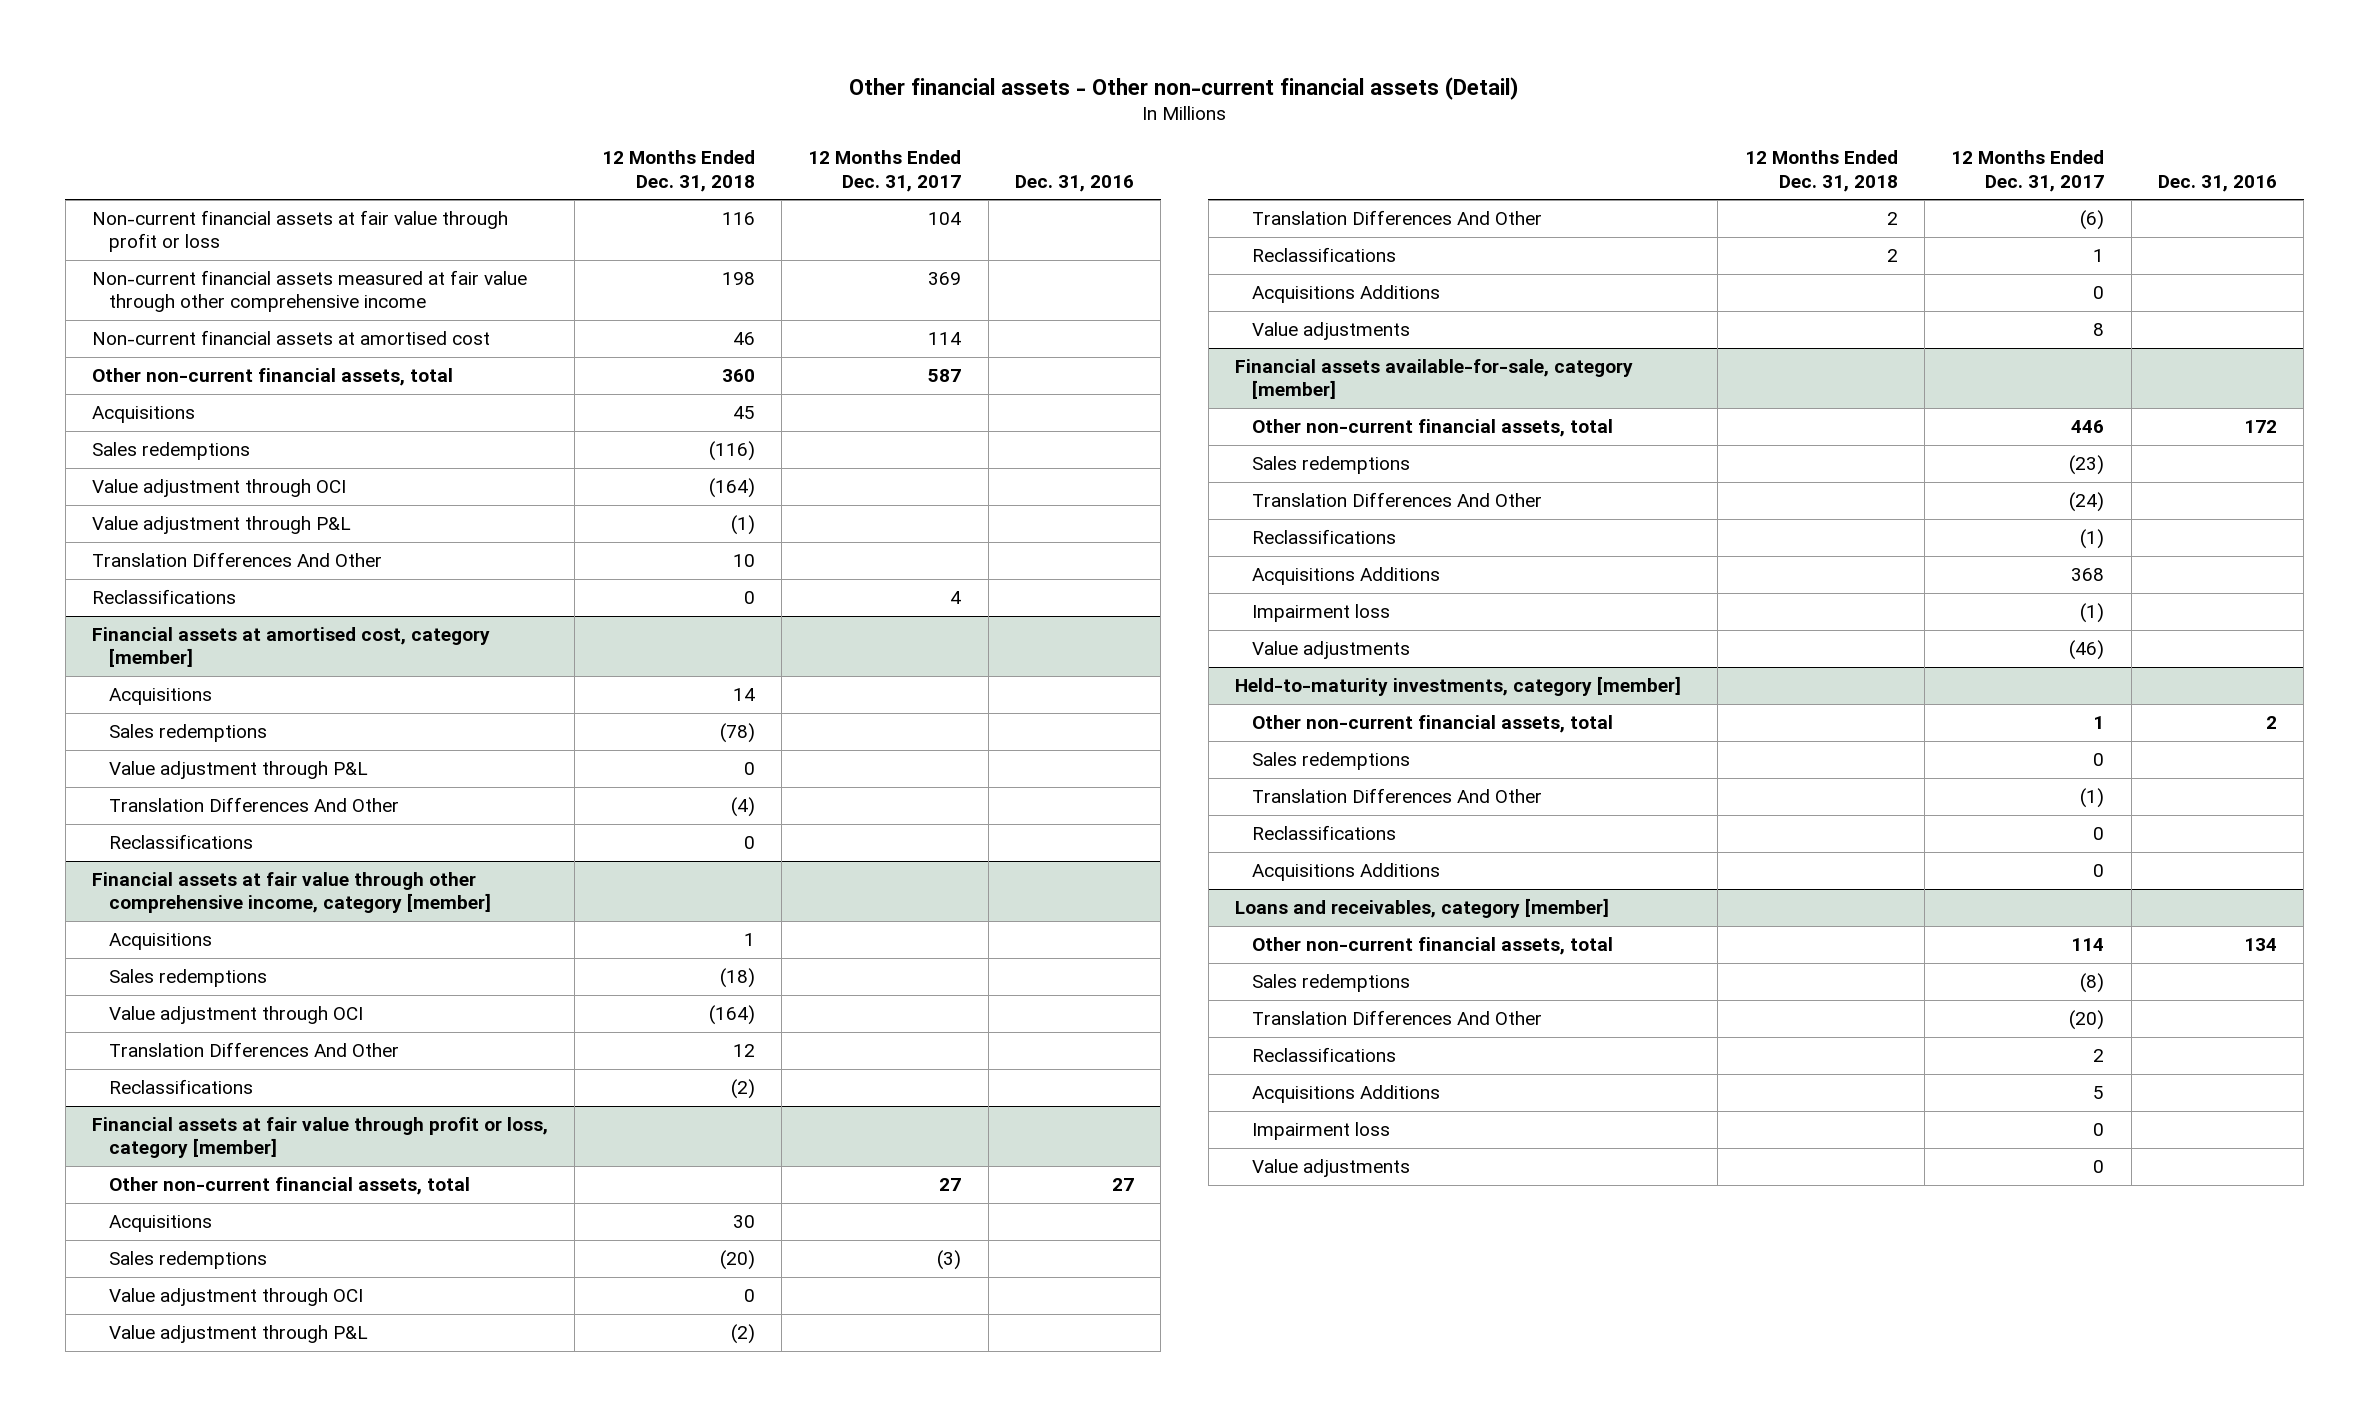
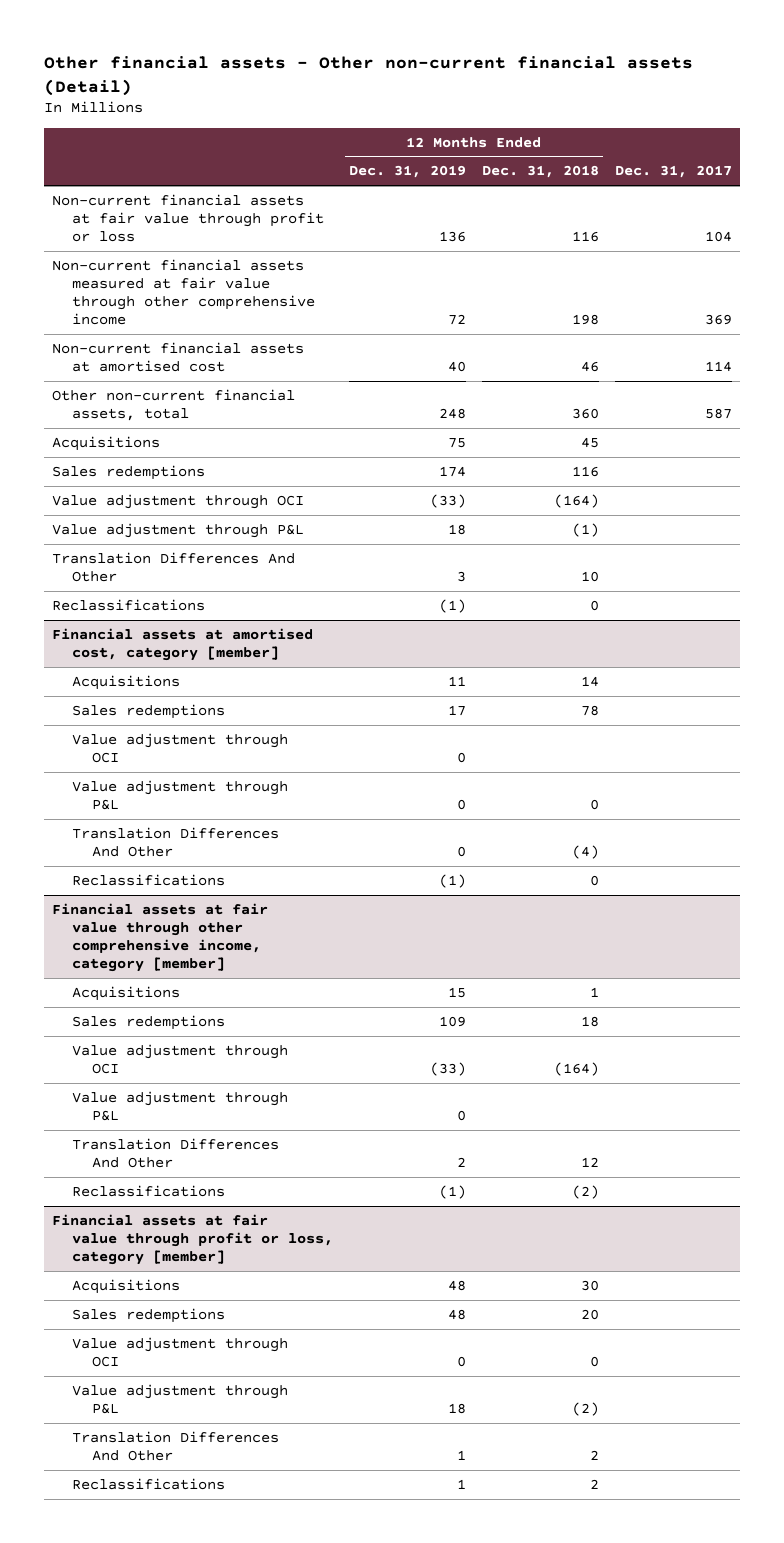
[808,150,962,192] 12 Months Ended Dec. 31, 2017 -> none
[1014,174,1134,192] Dec. 31, 2016 -> none
none -> [348,165,466,179] Dec. 31, 2019
none -> [614,165,732,179] Dec. 31, 2017
[708,441,755,462] (116) -> [571,465,599,477] 116
[719,723,755,744] (78) -> [580,704,599,716] 78
none -> [71,732,288,763] Value adjustment through OCI
[719,968,755,989] (18) -> [580,1015,599,1027] 18
none -> [71,1090,288,1121] Value adjustment through P&L
[108,1177,470,1196] Other non-current financial assets, total -> none
[719,1250,755,1271] (20) -> [580,1308,599,1320] 20
[1251,285,1440,304] Acquisitions Additions -> none
[1251,322,1410,341] Value adjustments -> none
[1235,359,1634,400] Financial assets available-for-sale, category [member] -> none
[1251,419,1613,438] Other non-current financial assets, total -> none
[1251,456,1410,475] Sales redemptions -> none
[1251,492,1542,508] Translation Differences And Other -> none
[1251,529,1396,545] Reclassifications -> none
[1251,567,1440,586] Acquisitions Additions -> none
[1251,604,1390,623] Impairment loss -> none
[1251,641,1410,660] Value adjustments -> none
[1235,676,1682,697] Held-to-maturity investments, category [member] -> none
[1251,715,1613,734] Other non-current financial assets, total -> none
[1251,752,1410,771] Sales redemptions -> none
[1251,788,1542,804] Translation Differences And Other -> none
[1251,825,1396,841] Reclassifications -> none
[1251,863,1440,882] Acquisitions Additions -> none
[1235,898,1610,919] Loans and receivables, category [member] -> none
[1251,937,1613,956] Other non-current financial assets, total -> none
[1251,974,1410,993] Sales redemptions -> none
[1251,1010,1542,1026] Translation Differences And Other -> none
[1251,1047,1396,1063] Reclassifications -> none
[1251,1085,1440,1104] Acquisitions Additions -> none
[1251,1122,1390,1141] Impairment loss -> none
[1251,1159,1410,1178] Value adjustments -> none

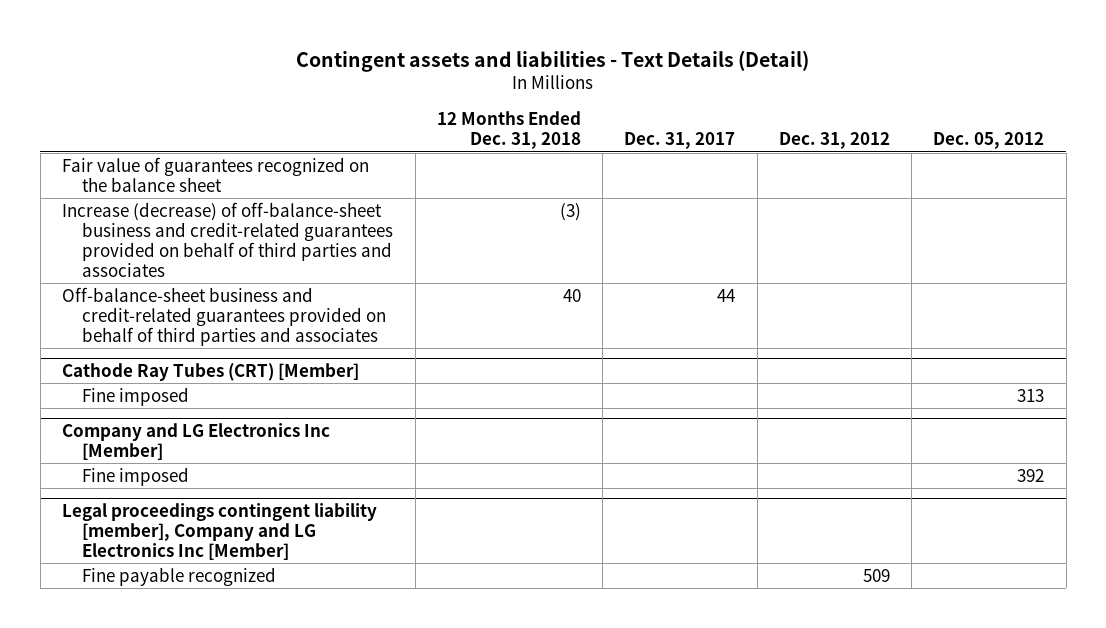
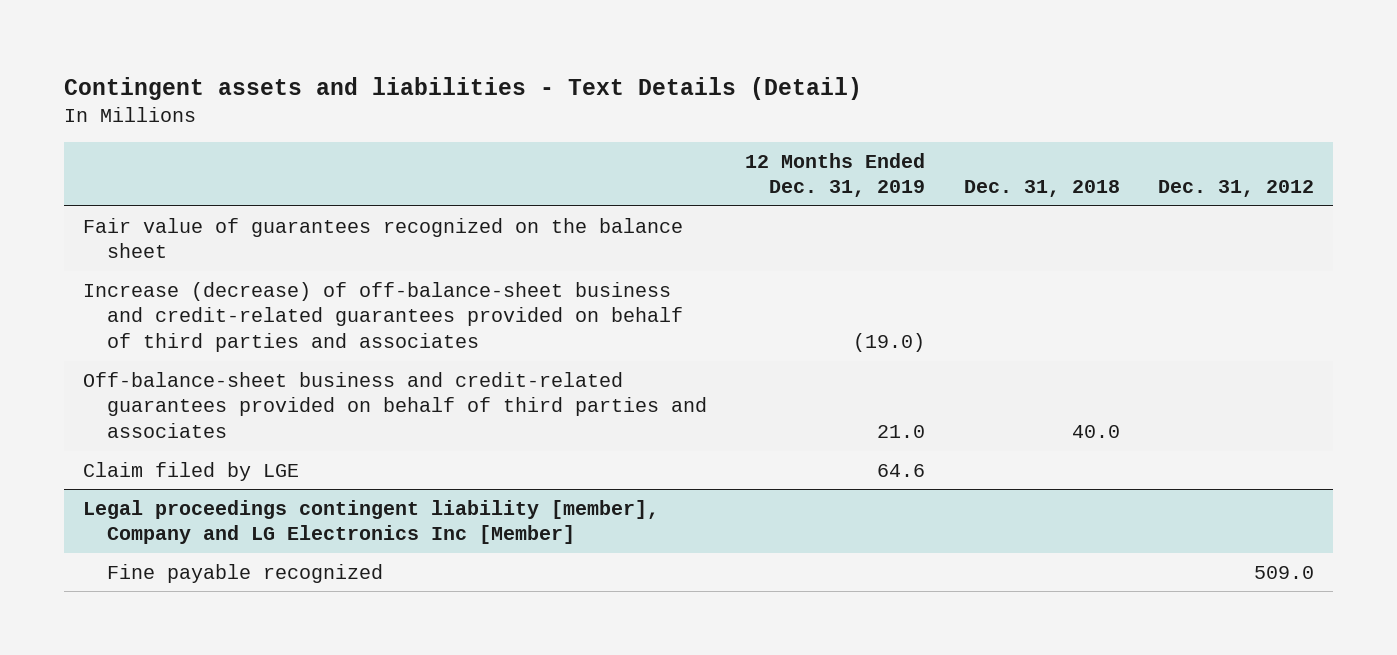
[436,111,581,150] 12 Months Ended Dec. 31, 2018 -> none
[624,132,736,150] Dec. 31, 2017 -> none
[933,132,1045,150] Dec. 05, 2012 -> none
none -> [745,152,926,198] 12 Months Ended Dec. 31, 2019
none -> [963,180,1120,198] Dec. 31, 2018
[61,362,359,381] Cathode Ray Tubes (CRT) [Member] -> none
[82,386,190,406] Fine imposed -> none
[61,422,330,460] Company and LG Electronics Inc [Member] -> none
[82,466,190,486] Fine imposed -> none
none -> [82,461,299,481] Claim filed by LGE
[862,568,890,582] 509 -> [1254,565,1315,579] 509.0

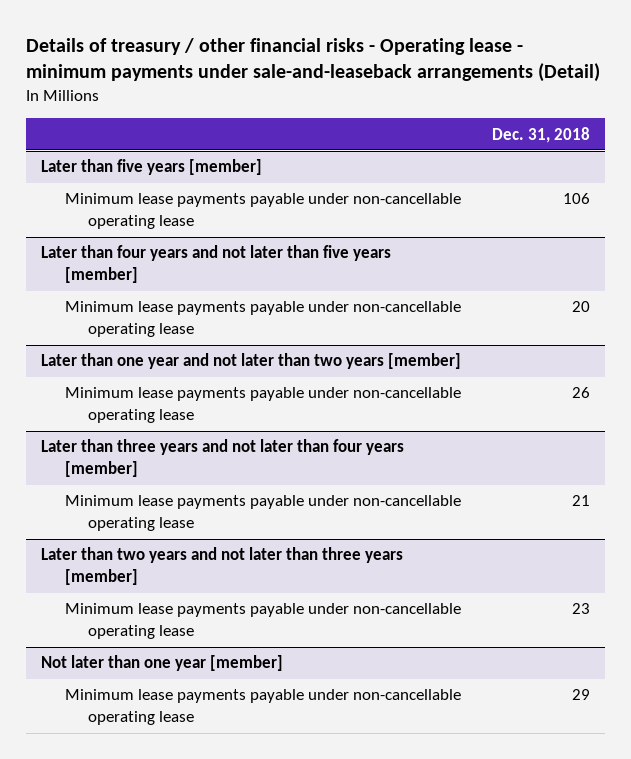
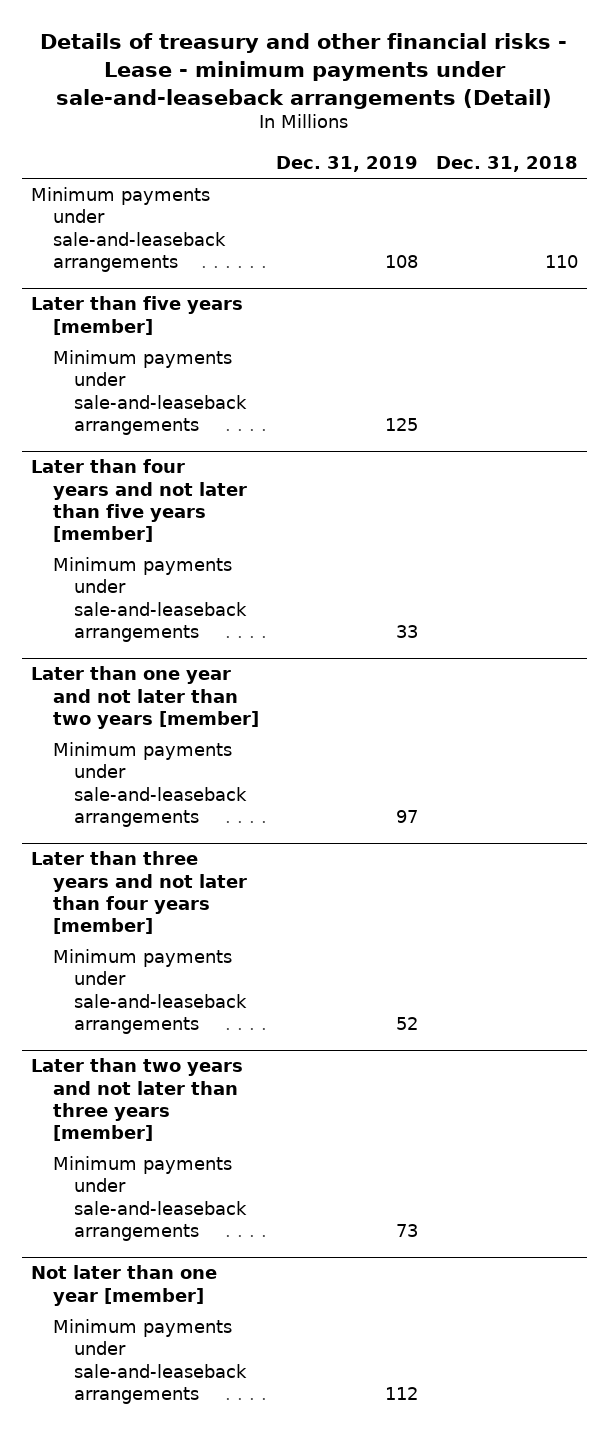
[25,38,600,83] Details of treasury / other financial risks - Operating lease - minimum payments under sale-and-leaseback arrangements (Detail) -> [40,33,568,109] Details of treasury and other financial risks - Lease - minimum payments under sale-and-leaseback arrangements (Detail)
none -> [276,155,419,172] Dec. 31, 2019
none -> [30,187,226,272] Minimum payments under sale-and-leaseback arrangements
[64,193,461,230] Minimum lease payments payable under non-cancellable operating lease -> none
none -> [52,350,248,435] Minimum payments under sale-and-leaseback arrangements
[64,301,461,338] Minimum lease payments payable under non-cancellable operating lease -> none
none -> [52,557,248,642] Minimum payments under sale-and-leaseback arrangements
[64,387,461,424] Minimum lease payments payable under non-cancellable operating lease -> none
none -> [52,742,248,827] Minimum payments under sale-and-leaseback arrangements
[64,495,461,532] Minimum lease payments payable under non-cancellable operating lease -> none
none -> [52,949,248,1034] Minimum payments under sale-and-leaseback arrangements
[64,603,461,640] Minimum lease payments payable under non-cancellable operating lease -> none
none -> [52,1156,248,1241] Minimum payments under sale-and-leaseback arrangements
[64,689,461,726] Minimum lease payments payable under non-cancellable operating lease -> none
none -> [52,1319,248,1404] Minimum payments under sale-and-leaseback arrangements

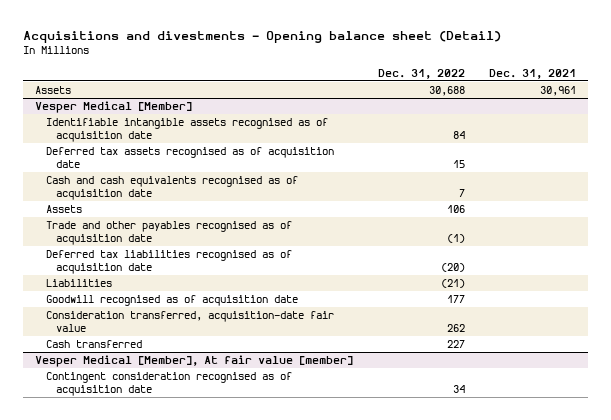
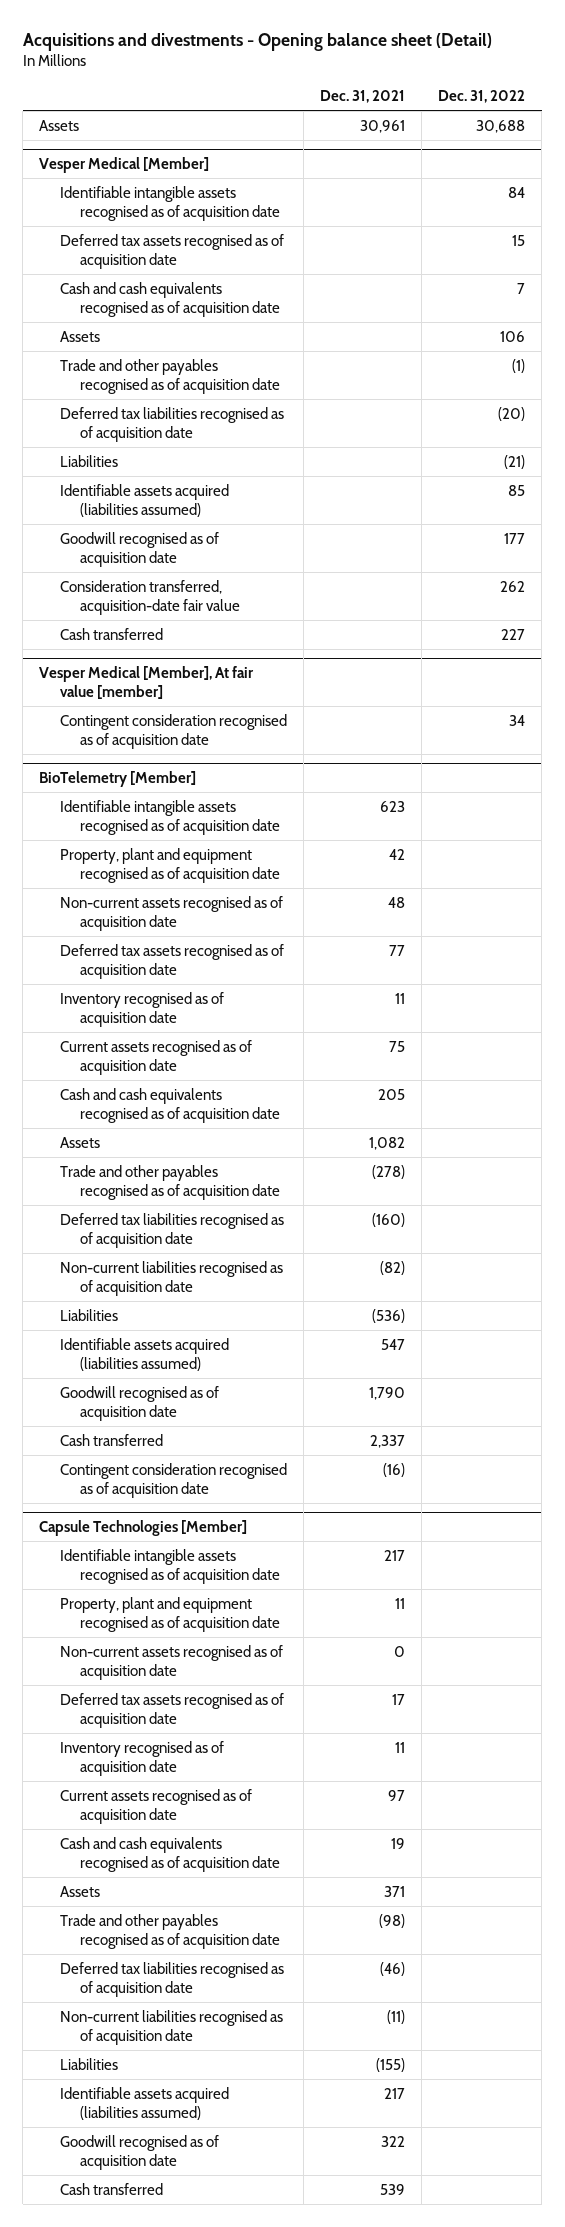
none -> [59,483,229,517] Identifiable assets acquired (liabilities assumed)
none -> [39,771,197,788] BioTelemetry [Member]
none -> [59,799,281,835] Identifiable intangible assets recognised as of acquisition date
none -> [59,847,281,883] Property, plant and equipment recognised as of acquisition date
none -> [59,895,283,931] Non-current assets recognised as of acquisition date
none -> [59,943,284,979] Deferred tax assets recognised as of acquisition date
none -> [59,991,224,1027] Inventory recognised as of acquisition date
none -> [59,1039,252,1075] Current assets recognised as of acquisition date
none -> [59,1087,281,1123] Cash and cash equivalents recognised as of acquisition date
none -> [59,1136,100,1148] Assets
none -> [59,1164,281,1200] Trade and other payables recognised as of acquisition date
none -> [59,1212,284,1248] Deferred tax liabilities recognised as of acquisition date
none -> [59,1260,283,1296] Non-current liabilities recognised as of acquisition date
none -> [59,1308,118,1321] Liabilities
none -> [59,1337,229,1371] Identifiable assets acquired (liabilities assumed)
none -> [59,1385,219,1421] Goodwill recognised as of acquisition date
none -> [59,1433,163,1446] Cash transferred
none -> [59,1462,287,1498] Contingent consideration recognised as of acquisition date
none -> [39,1520,248,1537] Capsule Technologies [Member]
none -> [59,1548,281,1584] Identifiable intangible assets recognised as of acquisition date
none -> [59,1596,281,1632] Property, plant and equipment recognised as of acquisition date
none -> [59,1644,283,1680] Non-current assets recognised as of acquisition date
none -> [59,1692,284,1728] Deferred tax assets recognised as of acquisition date
none -> [59,1740,224,1776] Inventory recognised as of acquisition date
none -> [59,1788,252,1824] Current assets recognised as of acquisition date
none -> [59,1836,281,1872] Cash and cash equivalents recognised as of acquisition date
none -> [59,1885,100,1897] Assets
none -> [59,1913,281,1949] Trade and other payables recognised as of acquisition date
none -> [59,1961,284,1997] Deferred tax liabilities recognised as of acquisition date
none -> [59,2009,283,2045] Non-current liabilities recognised as of acquisition date
none -> [59,2057,118,2070] Liabilities
none -> [59,2086,229,2120] Identifiable assets acquired (liabilities assumed)
none -> [59,2134,219,2170] Goodwill recognised as of acquisition date
none -> [59,2182,163,2195] Cash transferred

